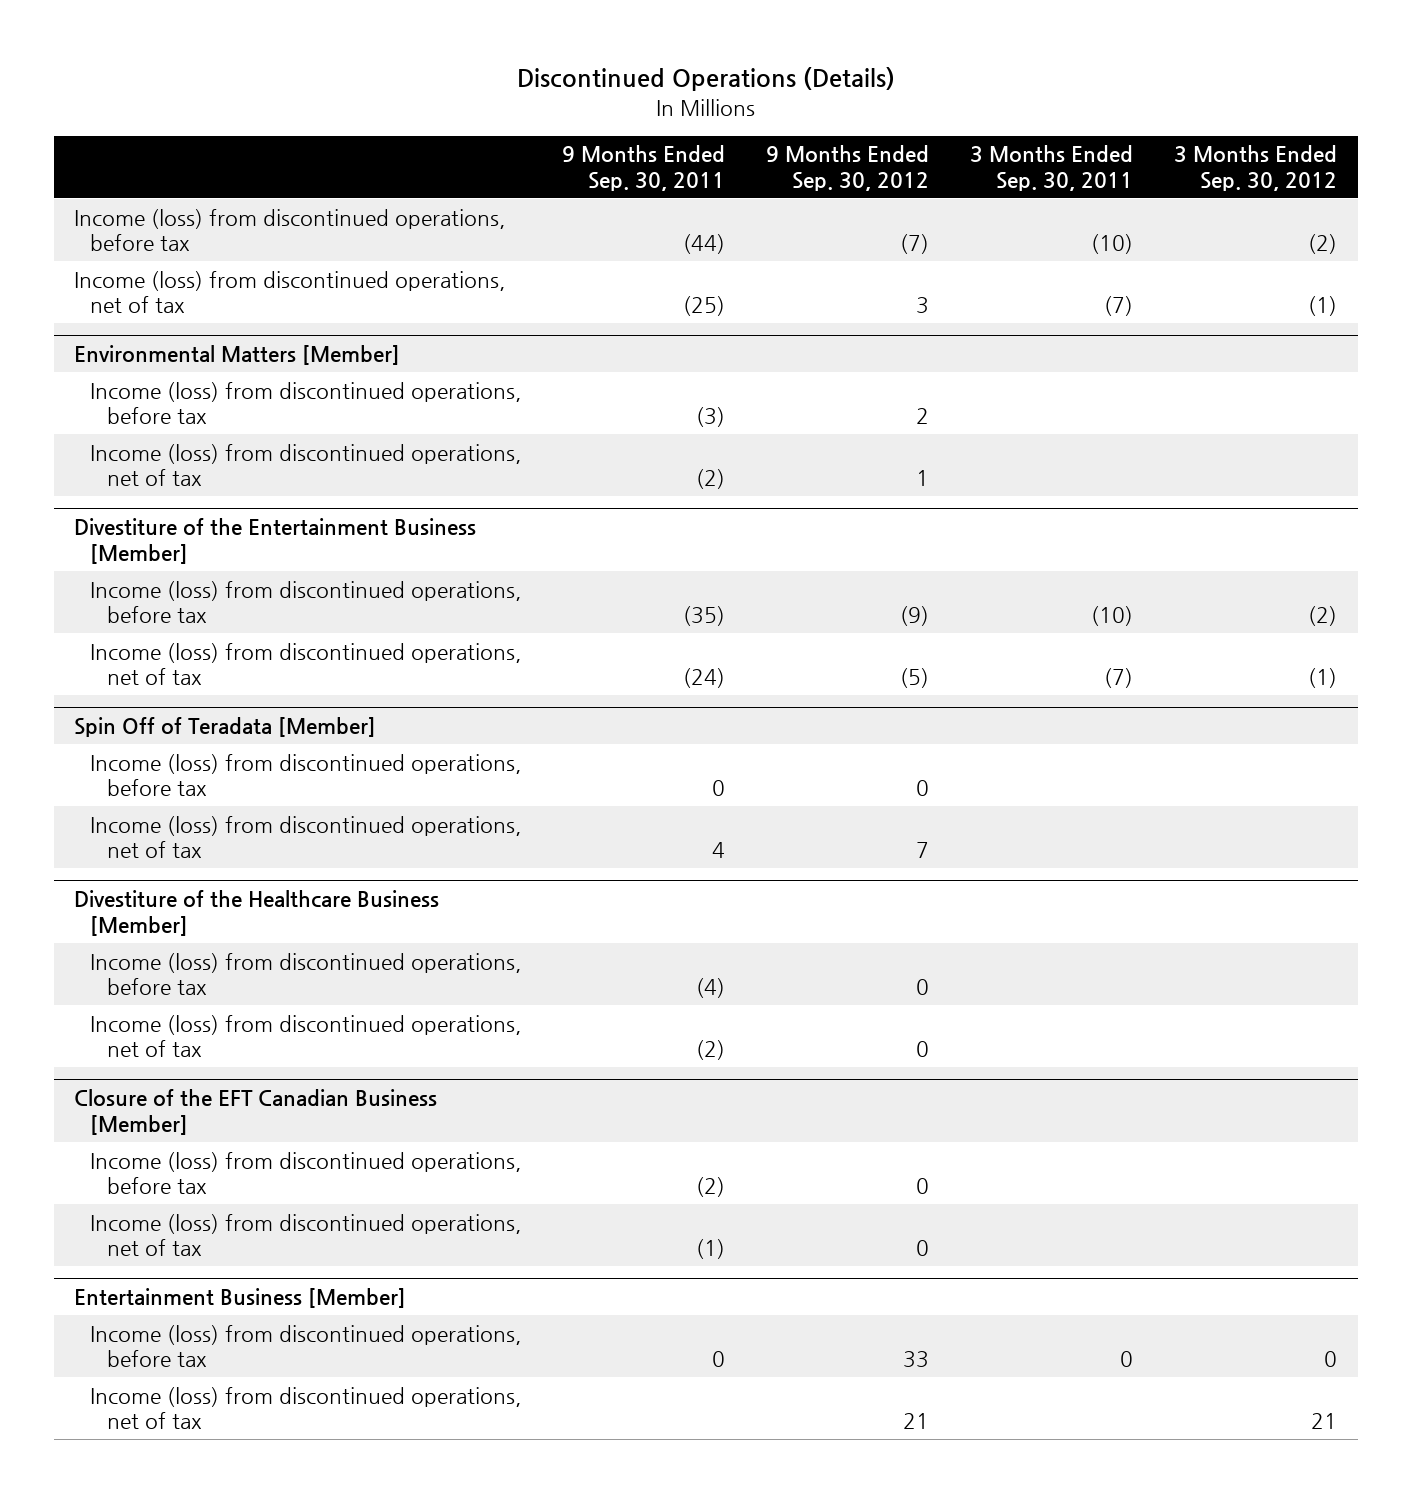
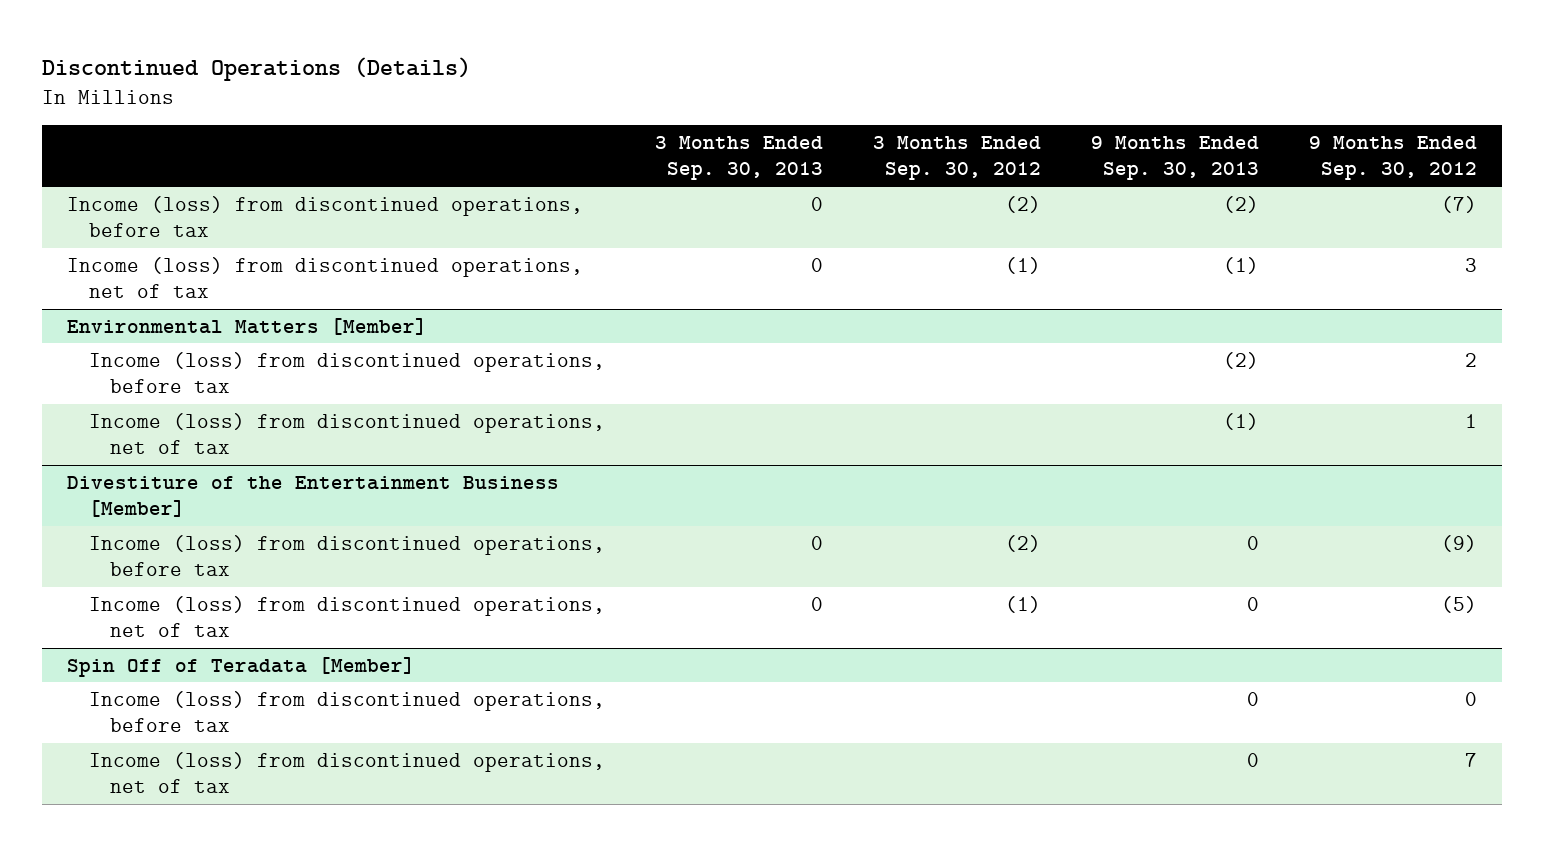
[562,145,726,191] 9 Months Ended Sep. 30, 2011 -> none
[970,145,1134,191] 3 Months Ended Sep. 30, 2011 -> none
none -> [654,135,823,181] 3 Months Ended Sep. 30, 2013
none -> [1090,135,1259,181] 9 Months Ended Sep. 30, 2013
[74,890,440,936] Divestiture of the Healthcare Business [Member] -> none
[90,952,522,996] Income (loss) from discontinued operations, before tax -> none
[90,1014,522,1058] Income (loss) from discontinued operations, net of tax -> none
[74,1089,438,1135] Closure of the EFT Canadian Business [Member] -> none
[90,1151,522,1195] Income (loss) from discontinued operations, before tax -> none
[90,1213,522,1257] Income (loss) from discontinued operations, net of tax -> none
[74,1288,407,1309] Entertainment Business [Member] -> none
[90,1324,522,1368] Income (loss) from discontinued operations, before tax -> none
[90,1386,522,1430] Income (loss) from discontinued operations, net of tax -> none

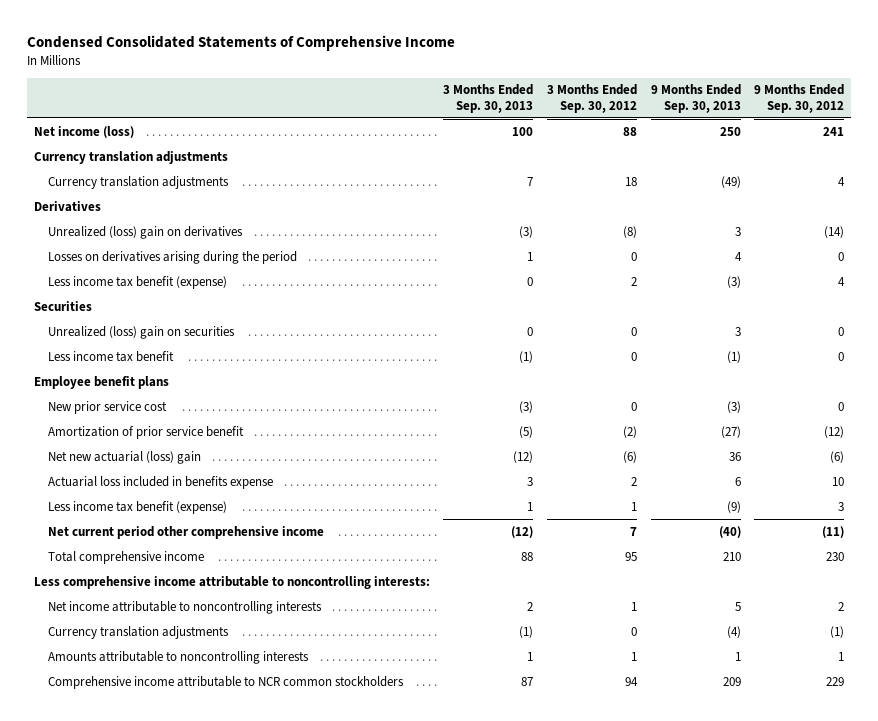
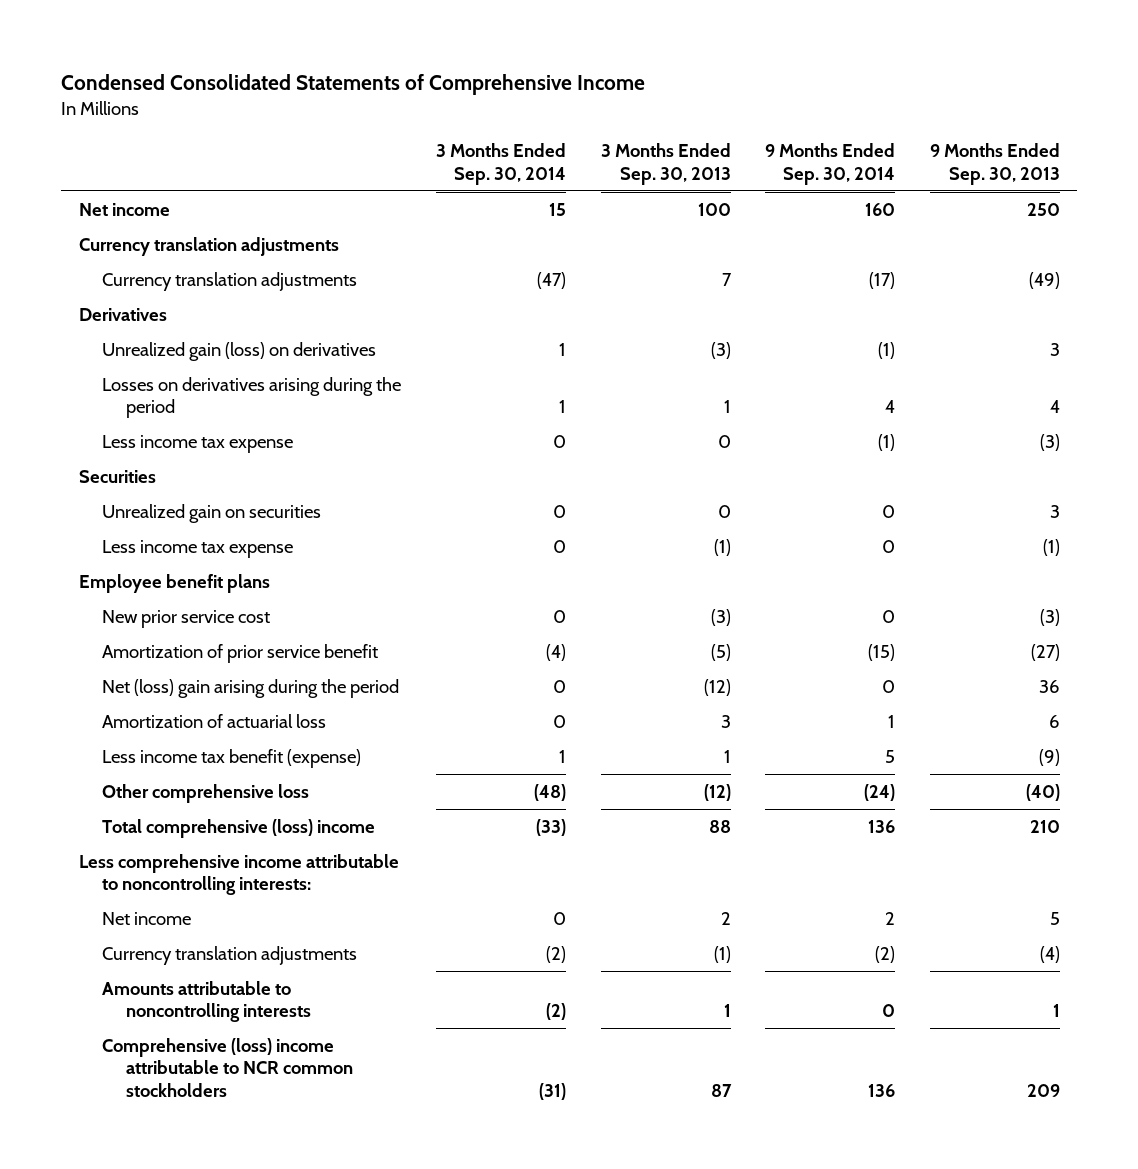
[547,84,638,113] 3 Months Ended Sep. 30, 2012 -> none
[754,84,845,113] 9 Months Ended Sep. 30, 2012 -> none
none -> [436,143,567,185] 3 Months Ended Sep. 30, 2014
none -> [765,143,896,185] 9 Months Ended Sep. 30, 2014
[33,125,134,138] Net income (loss) -> [78,202,170,216] Net income
[47,225,243,239] Unrealized (loss) gain on derivatives -> [102,341,377,361] Unrealized gain (loss) on derivatives
[47,275,227,289] Less income tax benefit (expense) -> [102,434,294,453] Less income tax expense
[47,325,235,339] Unrealized (loss) gain on securities -> [102,503,322,523] Unrealized gain on securities
[47,350,174,362] Less income tax benefit -> [102,539,294,558] Less income tax expense
[47,450,201,464] Net new actuarial (loss) gain -> [102,678,400,698] Net (loss) gain arising during the period
[47,475,273,489] Actuarial loss included in benefits expense -> [102,713,327,728] Amortization of actuarial loss
[47,525,324,539] Net current period other comprehensive income -> [102,783,310,803] Other comprehensive loss
[47,550,204,564] Total comprehensive income -> [102,818,376,838] Total comprehensive (loss) income
[47,600,322,614] Net income attributable to noncontrolling interests -> [102,911,192,925] Net income
[47,675,404,689] Comprehensive income attributable to NCR common stockholders -> [102,1037,354,1097] Comprehensive (loss) income attributable to NCR common stockholders

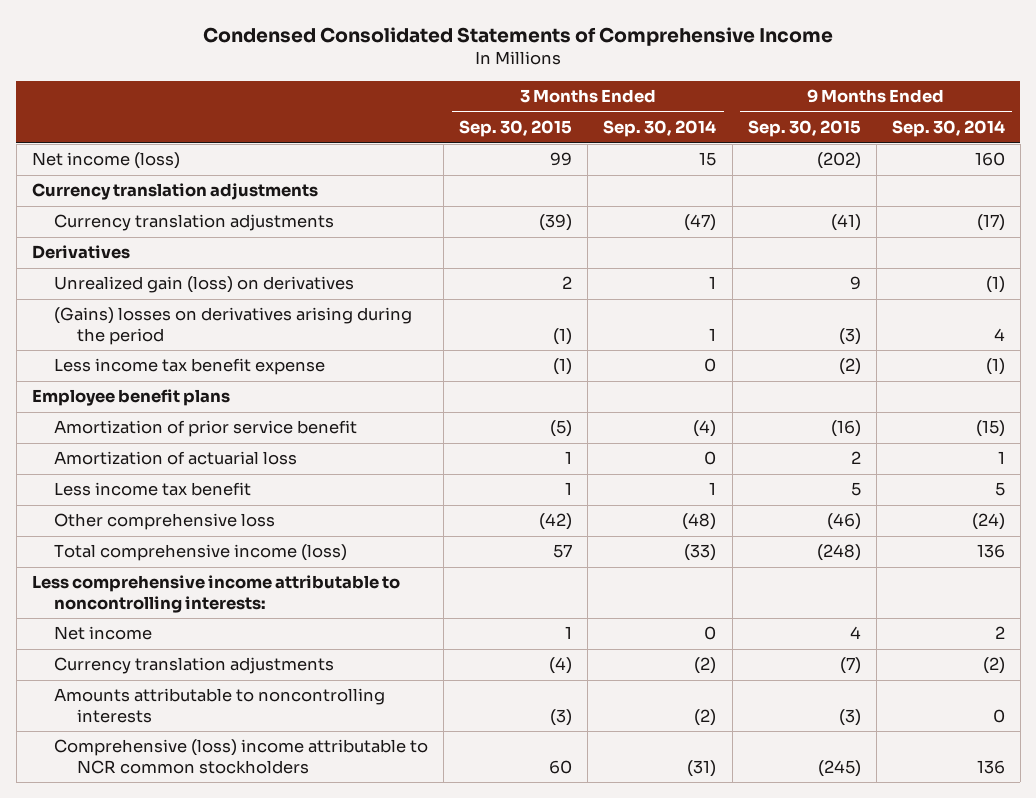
[600,143,731,185] 3 Months Ended Sep. 30, 2013 -> none
[929,143,1060,185] 9 Months Ended Sep. 30, 2013 -> none
none -> [459,120,573,138] Sep. 30, 2015
none -> [747,120,861,138] Sep. 30, 2015
[78,202,170,216] Net income -> [31,152,180,170] Net income (loss)
[78,469,156,483] Securities -> none
[102,503,322,523] Unrealized gain on securities -> none
[102,539,294,558] Less income tax expense -> none
[102,376,402,419] Losses on derivatives arising during the period -> [54,307,413,346] (Gains) losses on derivatives arising during the period
[102,434,294,453] Less income tax expense -> [54,358,326,376] Less income tax benefit expense
[102,609,271,628] New prior service cost -> none
[102,678,400,698] Net (loss) gain arising during the period -> none
[102,748,362,768] Less income tax benefit (expense) -> [54,482,252,497] Less income tax benefit
[102,818,376,838] Total comprehensive (loss) income -> [54,544,348,562] Total comprehensive income (loss)

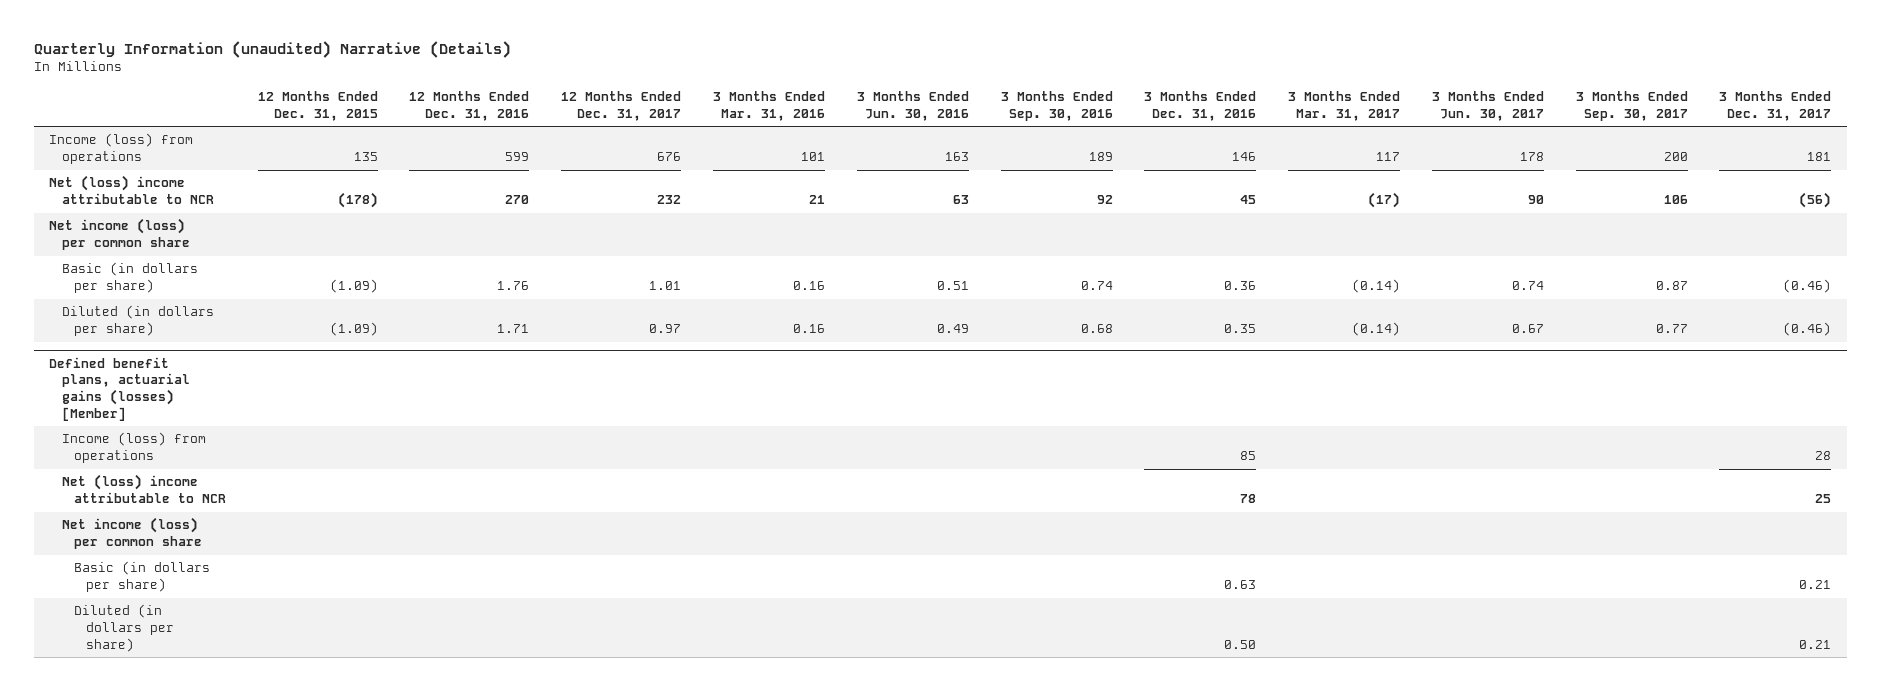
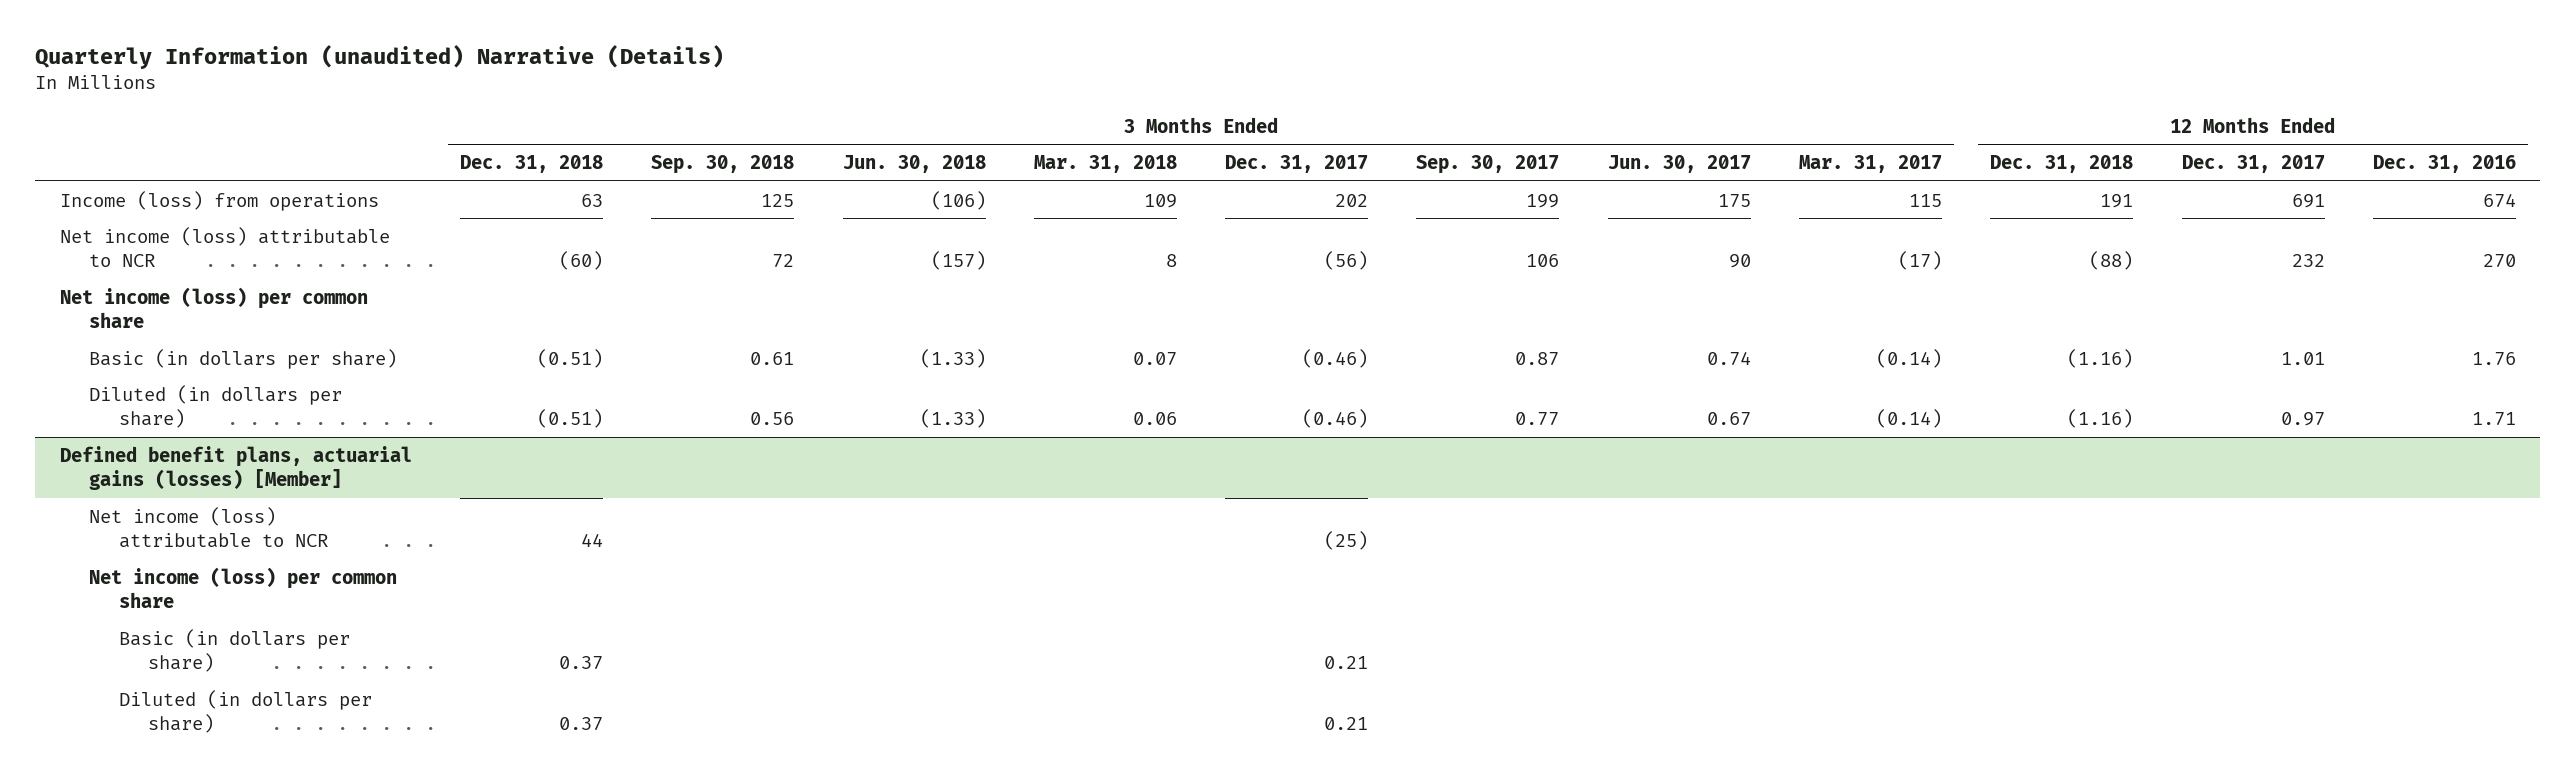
[257,91,378,121] 12 Months Ended Dec. 31, 2015 -> none
[713,91,826,121] 3 Months Ended Mar. 31, 2016 -> none
[856,91,969,121] 3 Months Ended Jun. 30, 2016 -> none
[1000,91,1113,121] 3 Months Ended Sep. 30, 2016 -> none
[1144,91,1257,121] 3 Months Ended Dec. 31, 2016 -> none
none -> [459,155,603,174] Dec. 31, 2018
none -> [651,155,795,175] Sep. 30, 2018
none -> [842,155,986,174] Jun. 30, 2018
none -> [1033,155,1177,174] Mar. 31, 2018
none -> [1990,155,2134,174] Dec. 31, 2018
[505,152,530,162] 599 -> [2483,192,2517,207] 674
[657,152,682,162] 676 -> [2291,193,2325,208] 691
[1376,152,1401,162] 117 -> [1909,193,1943,207] 115
[1519,152,1544,162] 178 -> [1717,193,1751,207] 175
[1663,152,1688,162] 200 -> [1526,193,1560,208] 199
[1807,152,1832,162] 181 -> [1335,193,1369,207] 202
[49,175,214,205] Net (loss) income attributable to NCR -> [59,226,390,267] Net income (loss) attributable to NCR
[61,432,206,464] Income (loss) from operations -> none
[61,474,226,504] Net (loss) income attributable to NCR -> [89,506,328,548] Net income (loss) attributable to NCR
[1815,494,1832,504] 25 -> [1324,530,1369,550] (25)

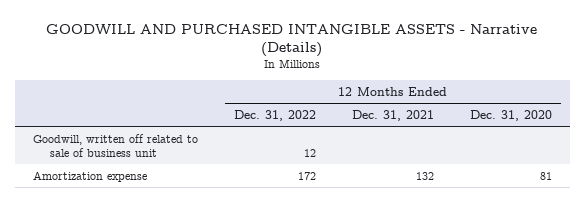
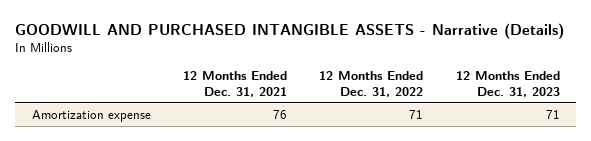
[469,110,552,122] Dec. 31, 2020 -> none
none -> [455,71,560,98] 12 Months Ended Dec. 31, 2023
[32,133,198,157] Goodwill, written off related to sale of business unit -> none
[297,171,316,180] 172 -> [409,110,424,120] 71
[415,171,434,180] 132 -> [273,110,288,120] 76

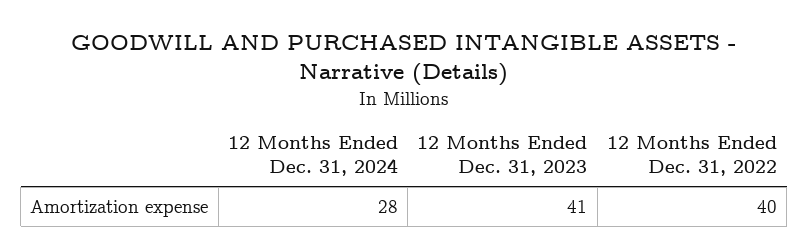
[183,71,288,98] 12 Months Ended Dec. 31, 2021 -> none
none -> [227,136,398,177] 12 Months Ended Dec. 31, 2024
[409,110,424,120] 71 -> [756,199,777,213] 40
[545,110,560,120] 71 -> [567,199,588,213] 41

